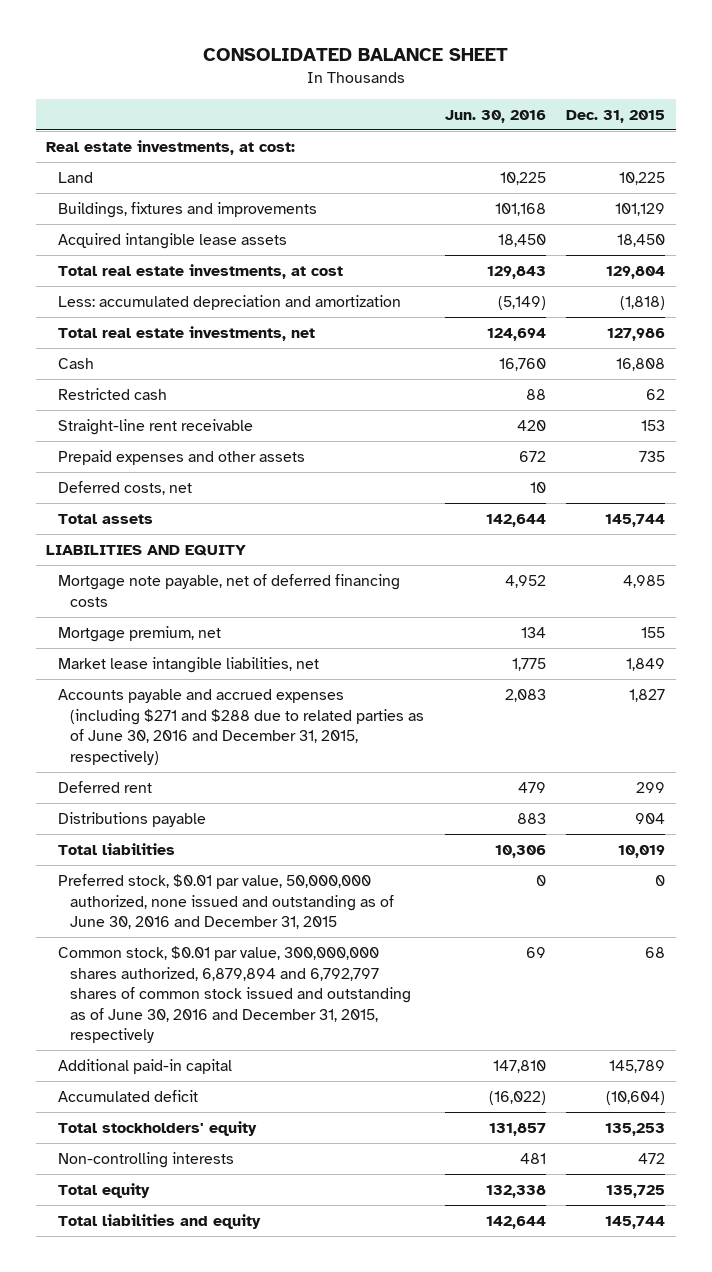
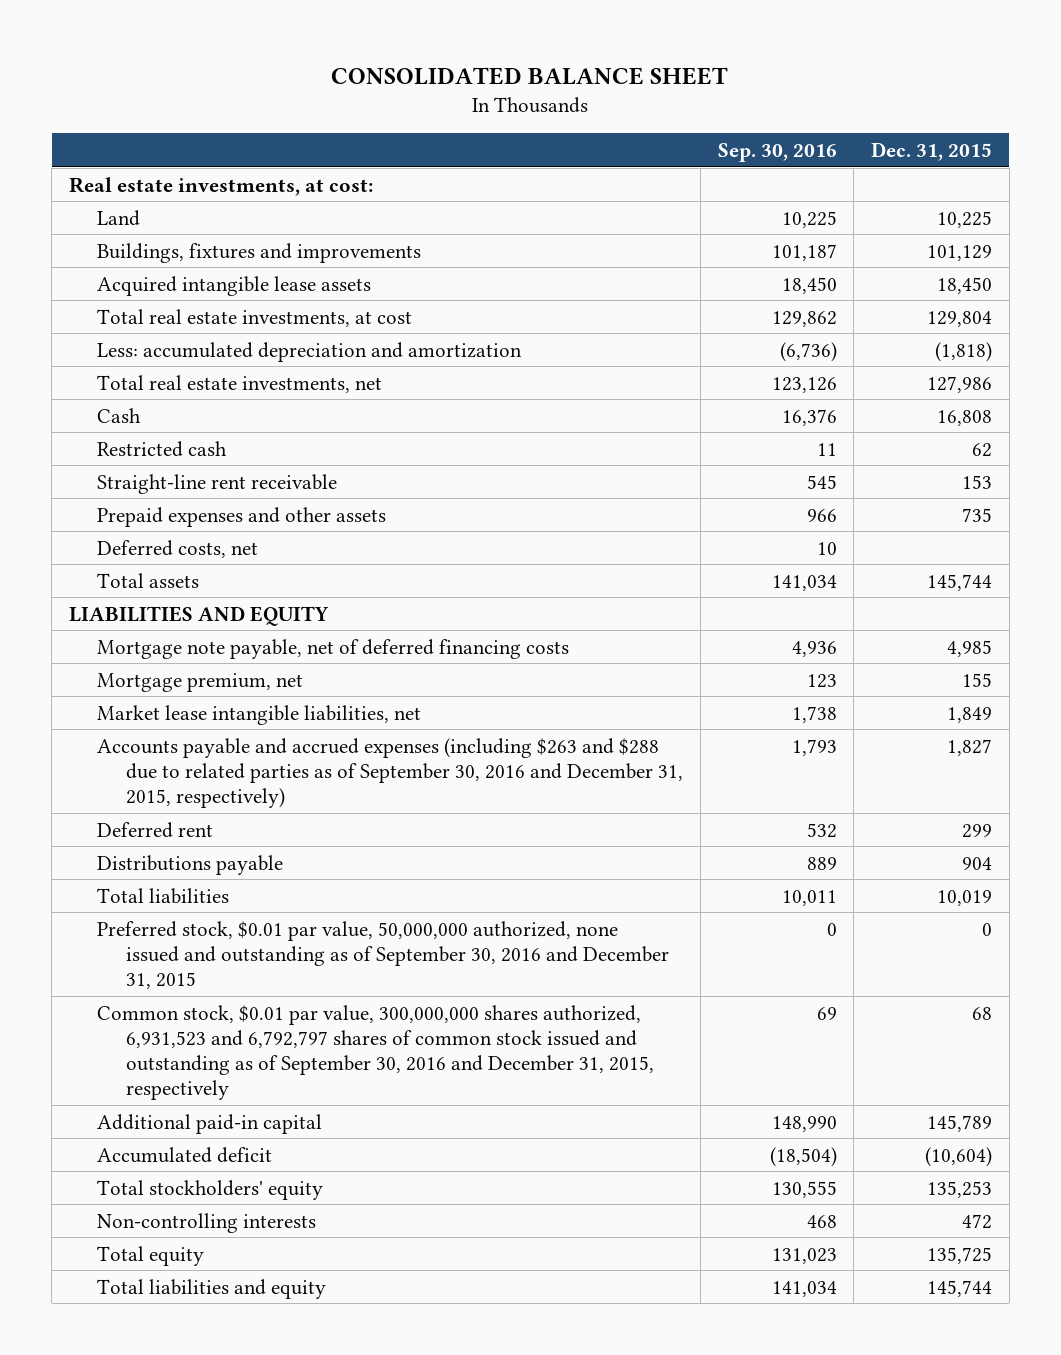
[444,109,546,123] Jun. 30, 2016 -> none
none -> [717,142,837,162] Sep. 30, 2016
[58,688,425,765] Accounts payable and accrued expenses (including $271 and $288 due to related parties as of June 30, 2016 and December 31, 2015, respectively) -> [97,737,684,808] Accounts payable and accrued expenses (including $263 and $288 due to related parties as of September 30, 2016 and December 31, 2015, respectively)
[58,873,395,930] Preferred stock, $0.01 par value, 50,000,000 authorized, none issued and outstanding as of June 30, 2016 and December 31, 2015 -> [97,920,670,989] Preferred stock, $0.01 par value, 50,000,000 authorized, none issued and outstanding as of September 30, 2016 and December 31, 2015
[58,945,412,1044] Common stock, $0.01 par value, 300,000,000 shares authorized, 6,879,894 and 6,792,797 shares of common stock issued and outstanding as of June 30, 2016 and December 31, 2015, respectively -> [97,1004,655,1101] Common stock, $0.01 par value, 300,000,000 shares authorized, 6,931,523 and 6,792,797 shares of common stock issued and outstanding as of September 30, 2016 and December 31, 2015, respectively

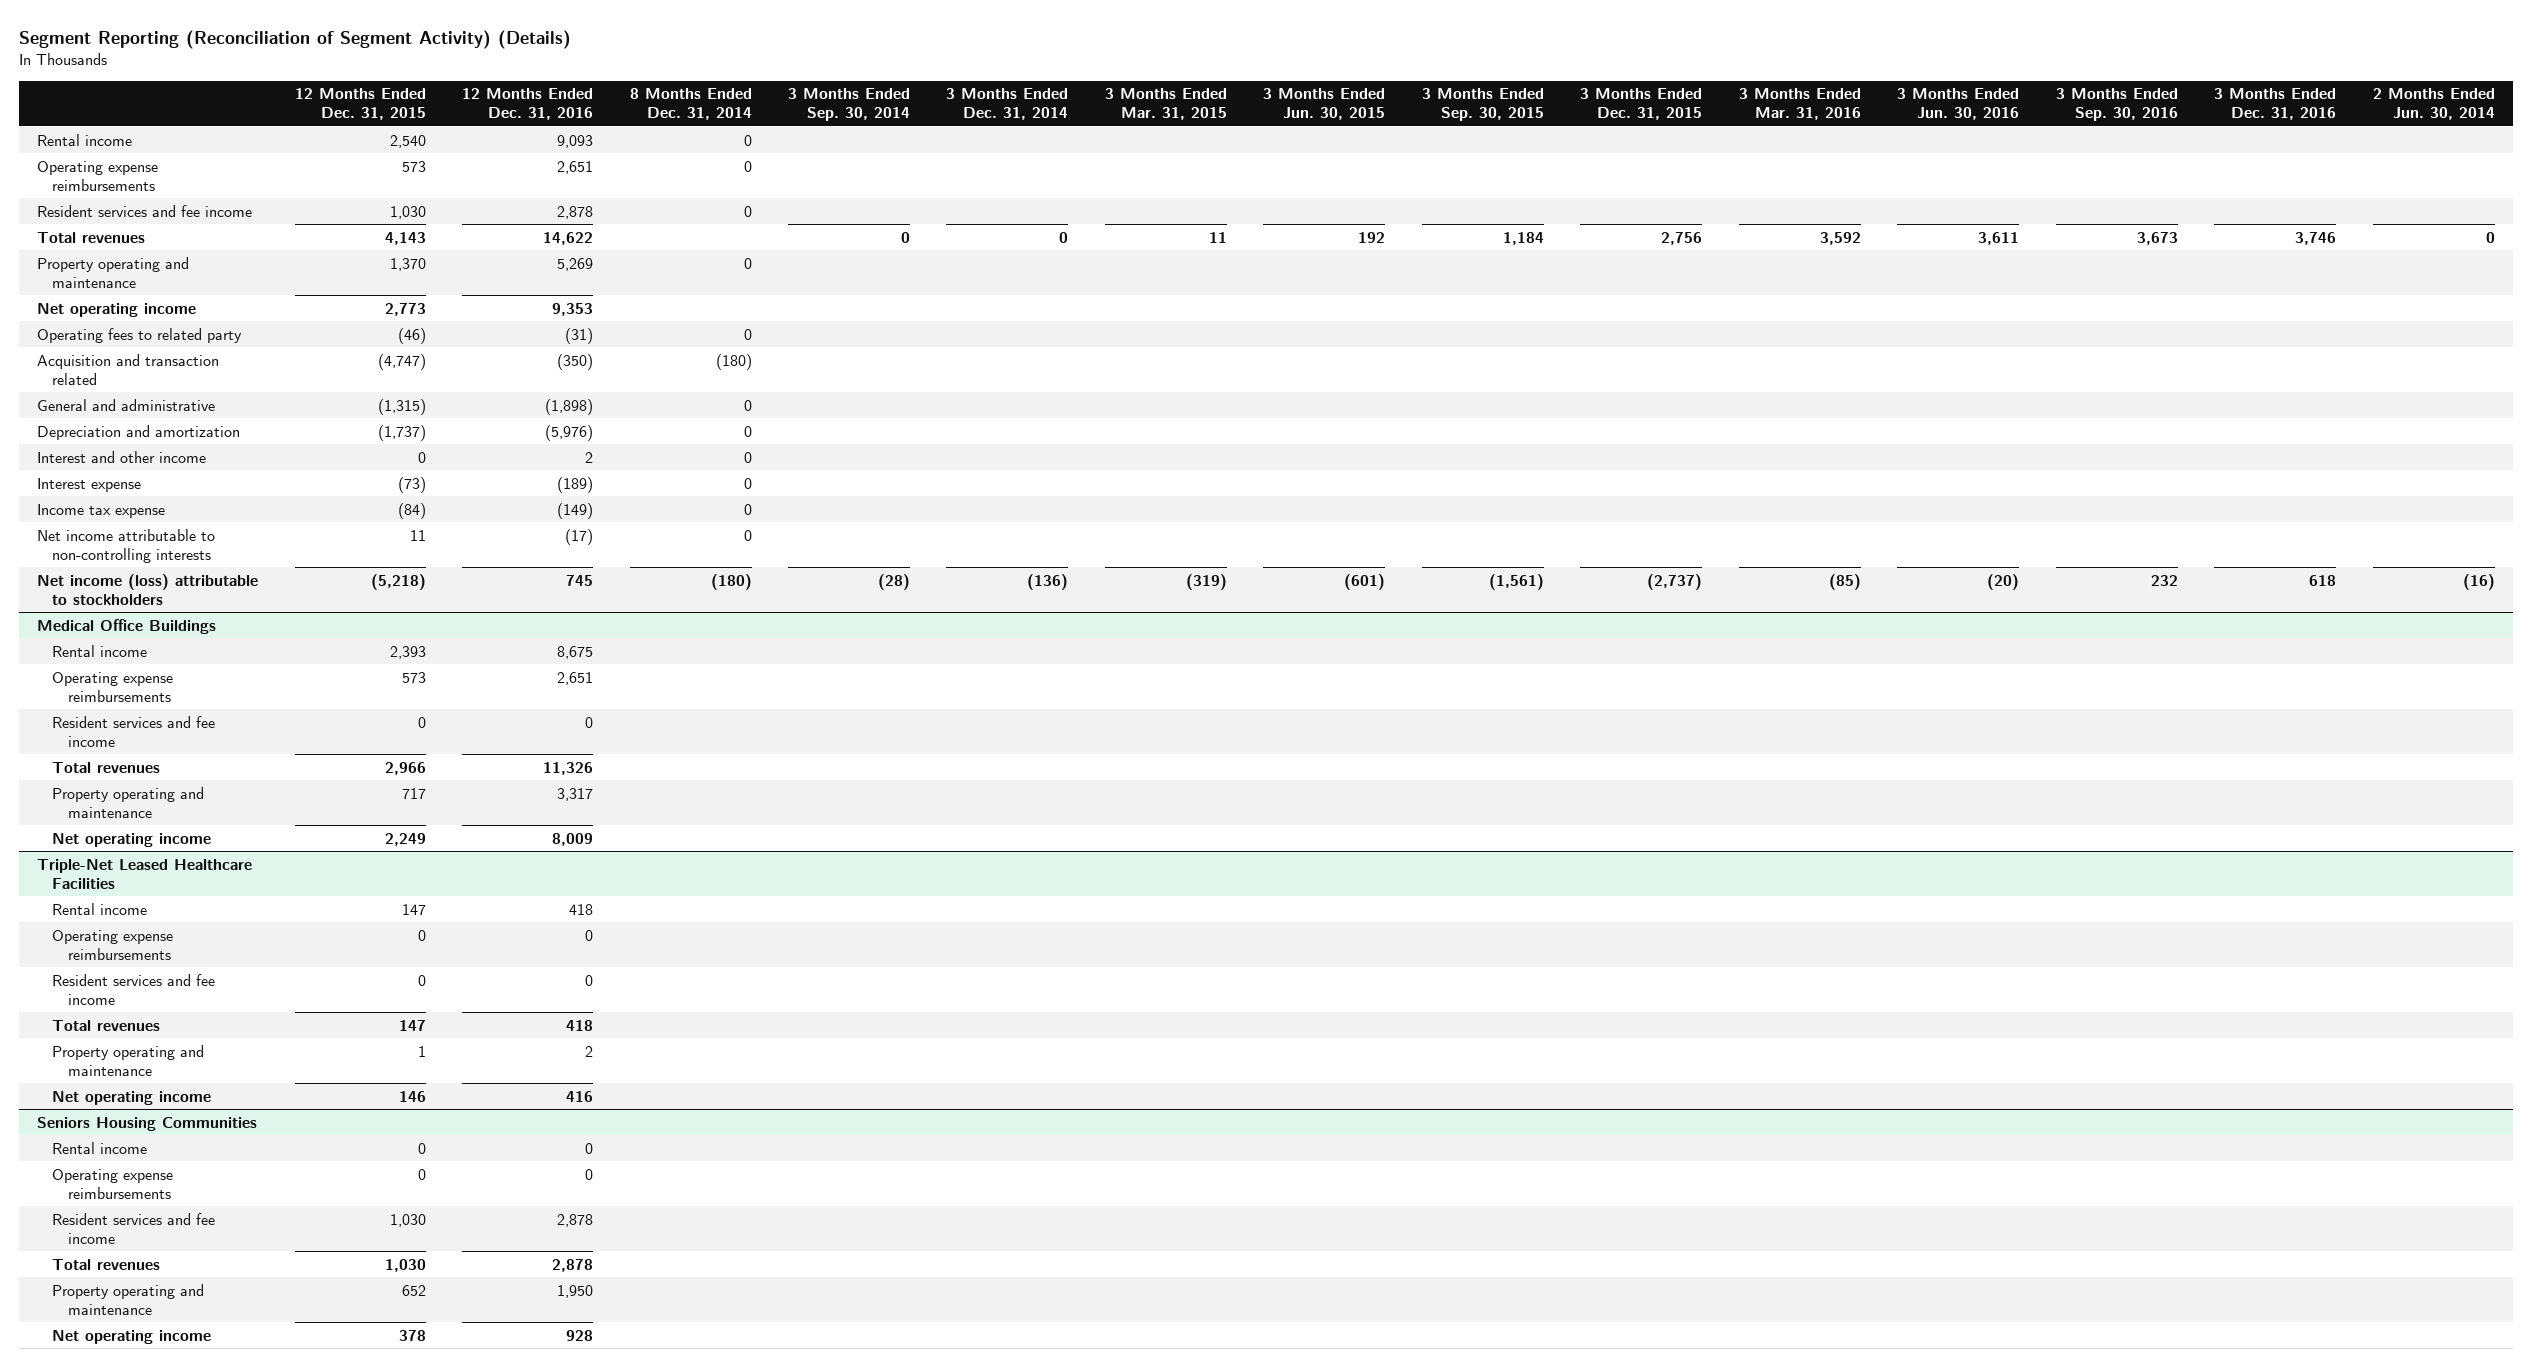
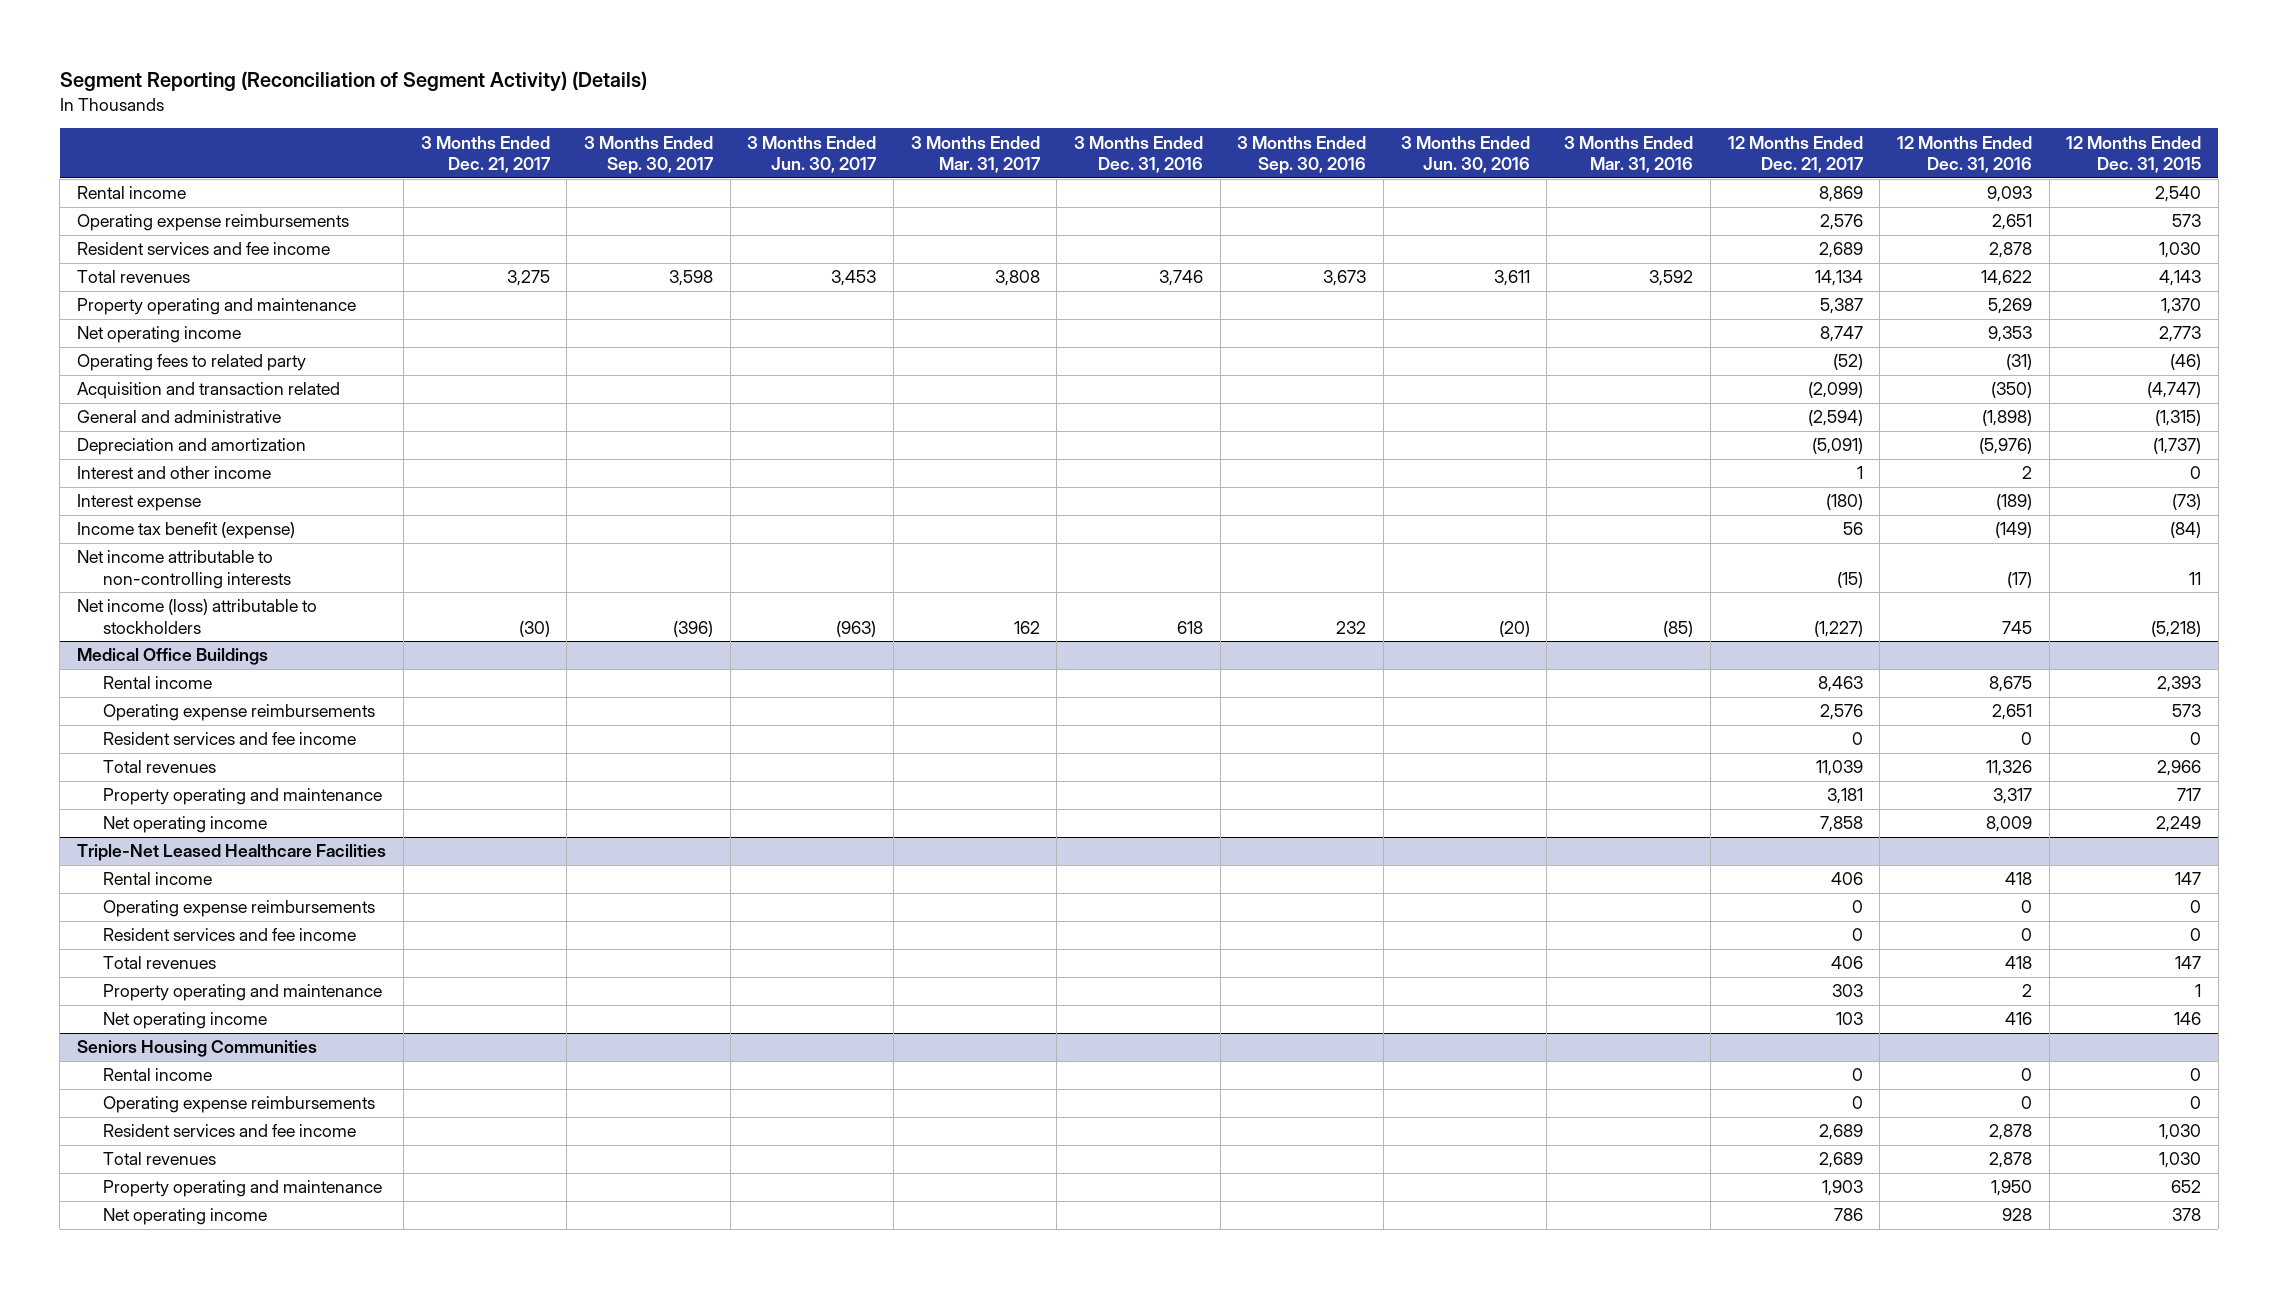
[629,88,752,121] 8 Months Ended Dec. 31, 2014 -> none
[788,88,911,122] 3 Months Ended Sep. 30, 2014 -> none
[946,88,1069,121] 3 Months Ended Dec. 31, 2014 -> none
[1104,88,1227,121] 3 Months Ended Mar. 31, 2015 -> none
[1263,88,1386,121] 3 Months Ended Jun. 30, 2015 -> none
[1421,88,1544,122] 3 Months Ended Sep. 30, 2015 -> none
[1580,88,1703,121] 3 Months Ended Dec. 31, 2015 -> none
[2372,88,2495,121] 2 Months Ended Jun. 30, 2014 -> none
none -> [420,135,551,174] 3 Months Ended Dec. 21, 2017
none -> [583,135,714,175] 3 Months Ended Sep. 30, 2017
none -> [747,135,878,174] 3 Months Ended Jun. 30, 2017
none -> [910,135,1041,174] 3 Months Ended Mar. 31, 2017
none -> [1727,135,1864,174] 12 Months Ended Dec. 21, 2017
[37,503,166,518] Income tax expense -> [77,522,296,540] Income tax benefit (expense)

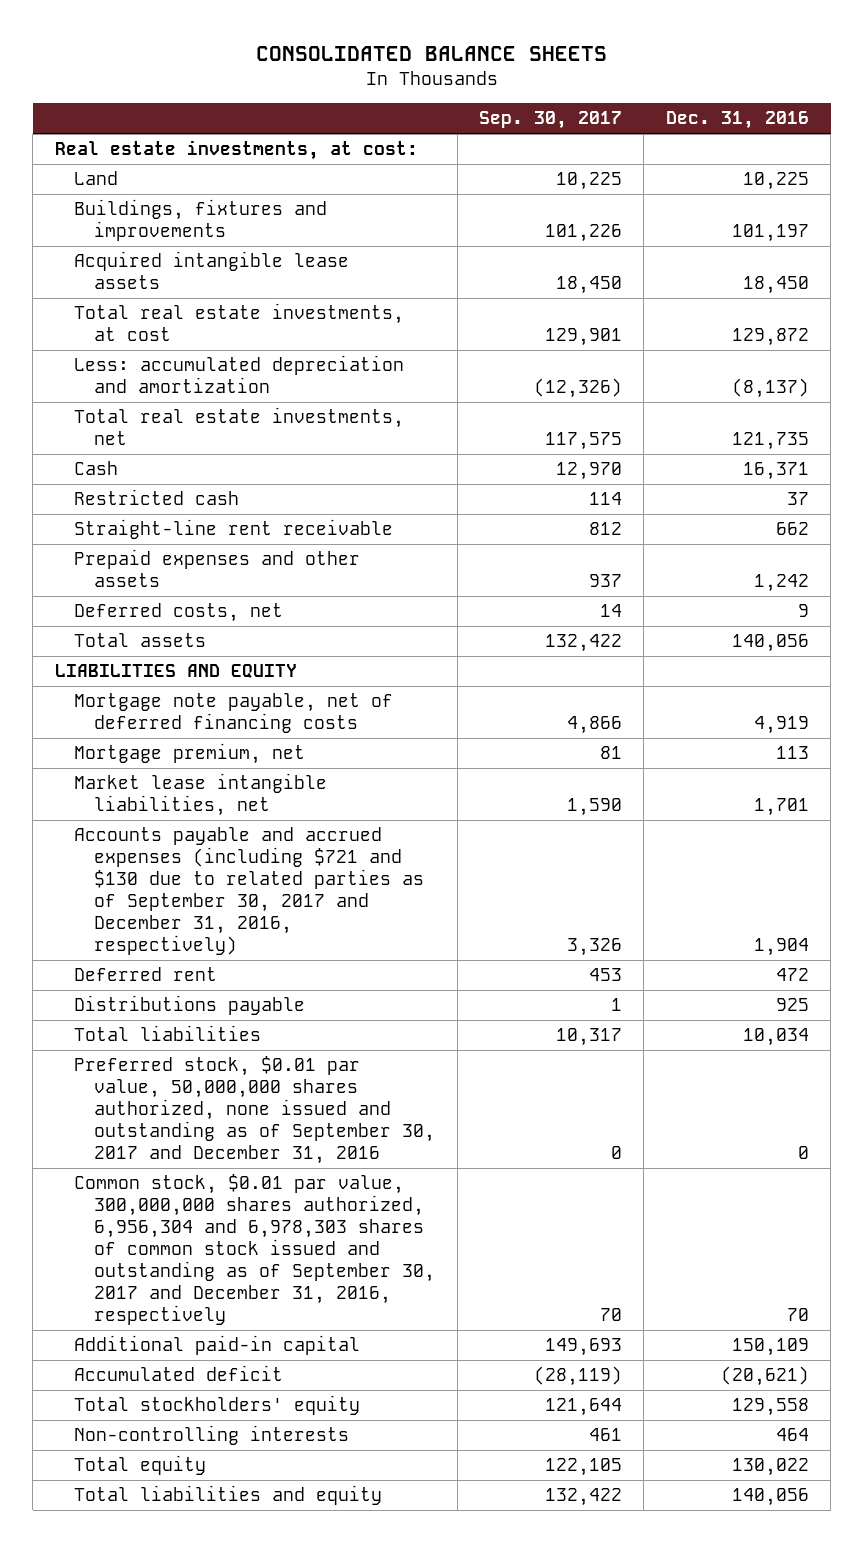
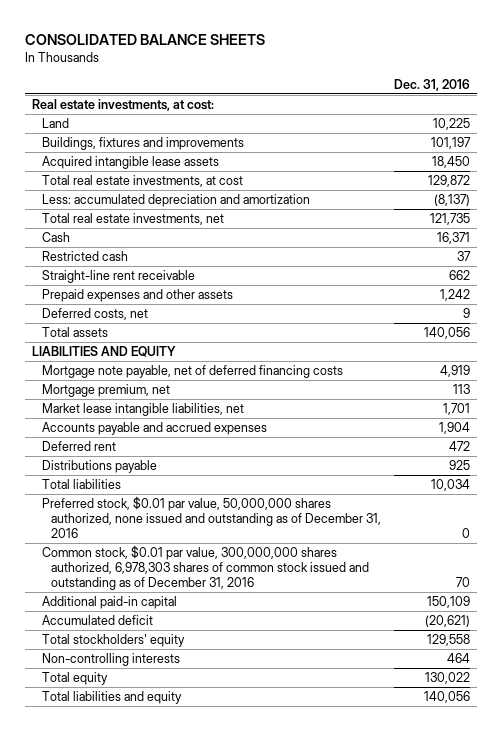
[478,111,622,130] Sep. 30, 2017 -> none
[74,827,425,955] Accounts payable and accrued expenses (including $721 and $130 due to related parties as of September 30, 2017 and December 31, 2016, respectively) -> [41,422,267,436] Accounts payable and accrued expenses
[74,1056,436,1165] Preferred stock, $0.01 par value, 50,000,000 shares authorized, none issued and outstanding as of September 30, 2017 and December 31, 2016 -> [41,496,382,539] Preferred stock, $0.01 par value, 50,000,000 shares authorized, none issued and outstanding as of December 31, 2016
[74,1174,436,1325] Common stock, $0.01 par value, 300,000,000 shares authorized, 6,956,304 and 6,978,303 shares of common stock issued and outstanding as of September 30, 2017 and December 31, 2016, respectively -> [41,545,370,591] Common stock, $0.01 par value, 300,000,000 shares authorized, 6,978,303 shares of common stock issued and outstanding as of December 31, 2016

